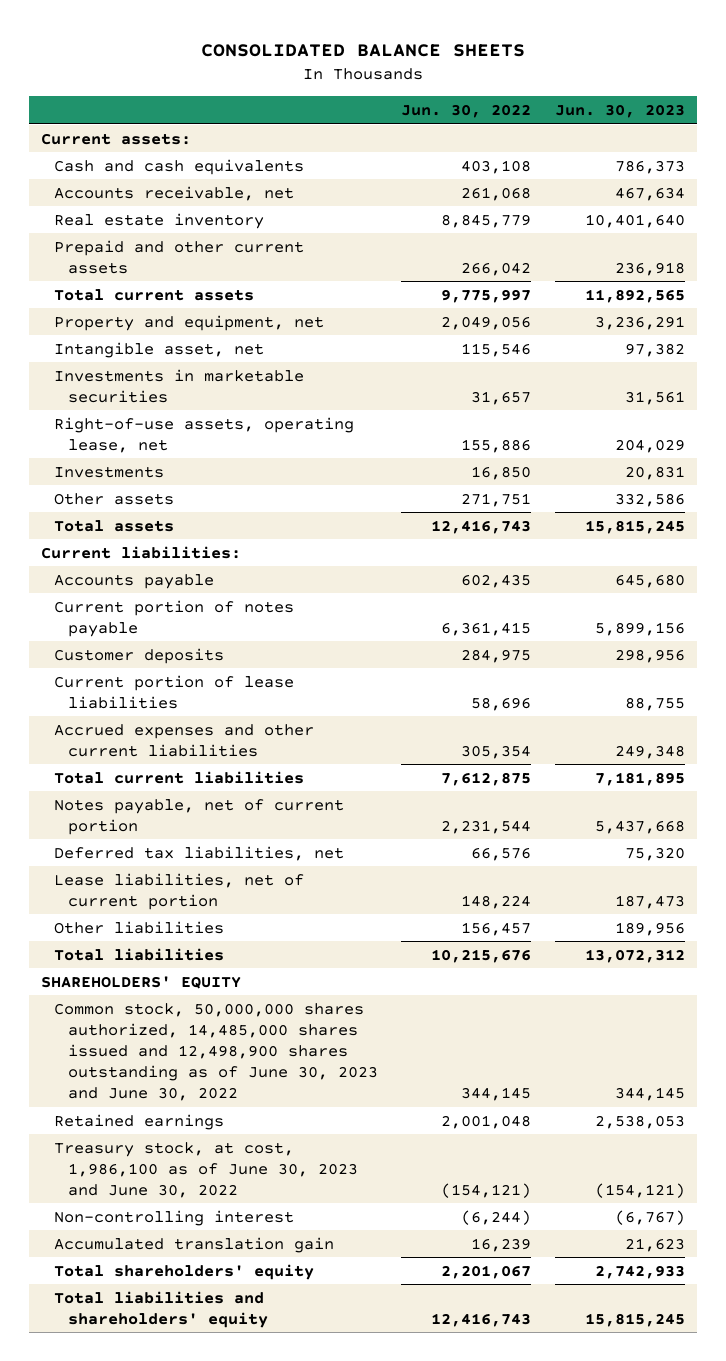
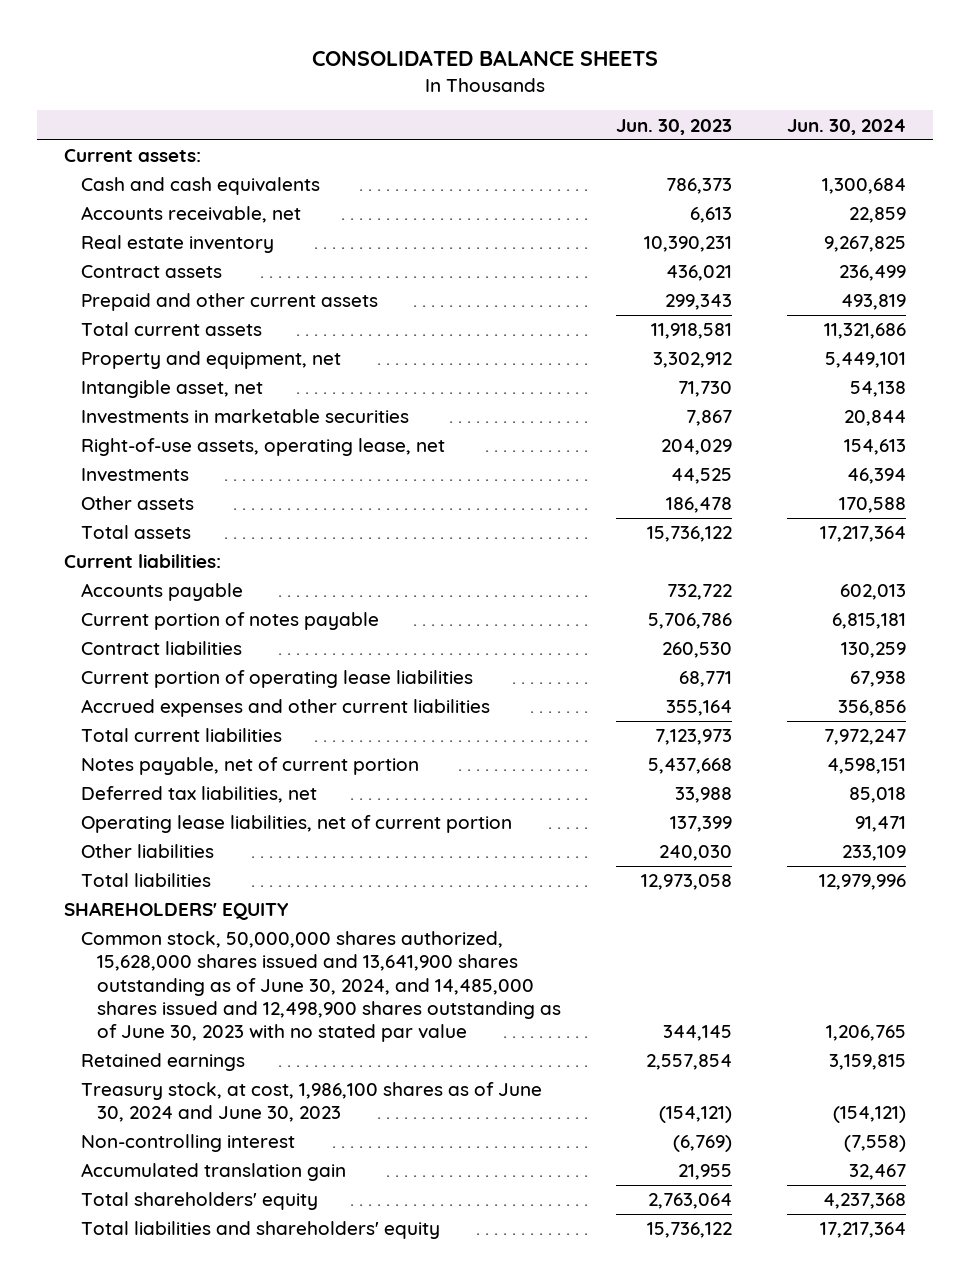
[401,103,532,118] Jun. 30, 2022 -> none
none -> [786,118,906,135] Jun. 30, 2024
[614,186,685,201] 467,634 -> [689,207,732,224] 6,613
[584,213,685,228] 10,401,640 -> [643,236,732,253] 10,390,231
none -> [80,265,222,279] Contract assets
[614,261,685,276] 236,918 -> [664,294,732,311] 299,343
[584,288,685,303] 11,892,565 -> [650,323,732,340] 11,918,581
[594,315,685,330] 3,236,291 -> [652,352,732,369] 3,302,912
[624,342,685,357] 97,382 -> [677,381,732,398] 71,730
[624,390,685,405] 31,561 -> [685,410,732,427] 7,867
[624,465,685,480] 20,831 -> [670,468,732,485] 44,525
[614,492,685,507] 332,586 -> [665,497,732,514] 186,478
[584,519,685,534] 15,815,245 -> [646,526,732,543] 15,736,122
[54,647,225,664] Customer deposits -> none
[614,573,685,588] 645,680 -> [666,584,732,601] 732,722
[594,621,685,636] 5,899,156 -> [647,613,732,630] 5,706,786
none -> [80,641,242,656] Contract liabilities
[54,674,295,709] Current portion of lease liabilities -> [80,670,473,689] Current portion of operating lease liabilities
[624,696,685,711] 88,755 -> [678,671,732,688] 68,771
[614,744,685,759] 249,348 -> [665,700,732,717] 355,164
[594,771,685,786] 7,181,895 -> [654,729,732,746] 7,123,973
[624,846,685,861] 75,320 -> [674,787,732,804] 33,988
[54,872,305,910] Lease liabilities, net of current portion -> [80,815,512,834] Operating lease liabilities, net of current portion
[614,894,685,909] 187,473 -> [669,816,732,833] 137,399
[614,921,685,936] 189,956 -> [658,845,732,862] 240,030
[584,948,685,963] 13,072,312 -> [640,874,732,891] 12,973,058
[54,1002,378,1102] Common stock, 50,000,000 shares authorized, 14,485,000 shares issued and 12,498,900 shares outstanding as of June 30, 2023 and June 30, 2022 -> [80,931,561,1042] Common stock, 50,000,000 shares authorized, 15,628,000 shares issued and 13,641,900 shares outstanding as of June 30, 2024, and 14,485,000 shares issued and 12,498,900 shares outstanding as of June 30, 2023 with no stated par value
[594,1114,685,1129] 2,538,053 -> [645,1054,732,1071] 2,557,854
[54,1141,358,1198] Treasury stock, at cost, 1,986,100 as of June 30, 2023 and June 30, 2022 -> [80,1082,542,1123] Treasury stock, at cost, 1,986,100 shares as of June 30, 2024 and June 30, 2023
[614,1209,685,1225] (6,767) -> [672,1135,732,1153] (6,769)
[624,1237,685,1252] 21,623 -> [677,1164,732,1181] 21,955
[594,1264,685,1279] 2,742,933 -> [647,1193,732,1210] 2,763,064
[584,1312,685,1327] 15,815,245 -> [646,1222,732,1239] 15,736,122

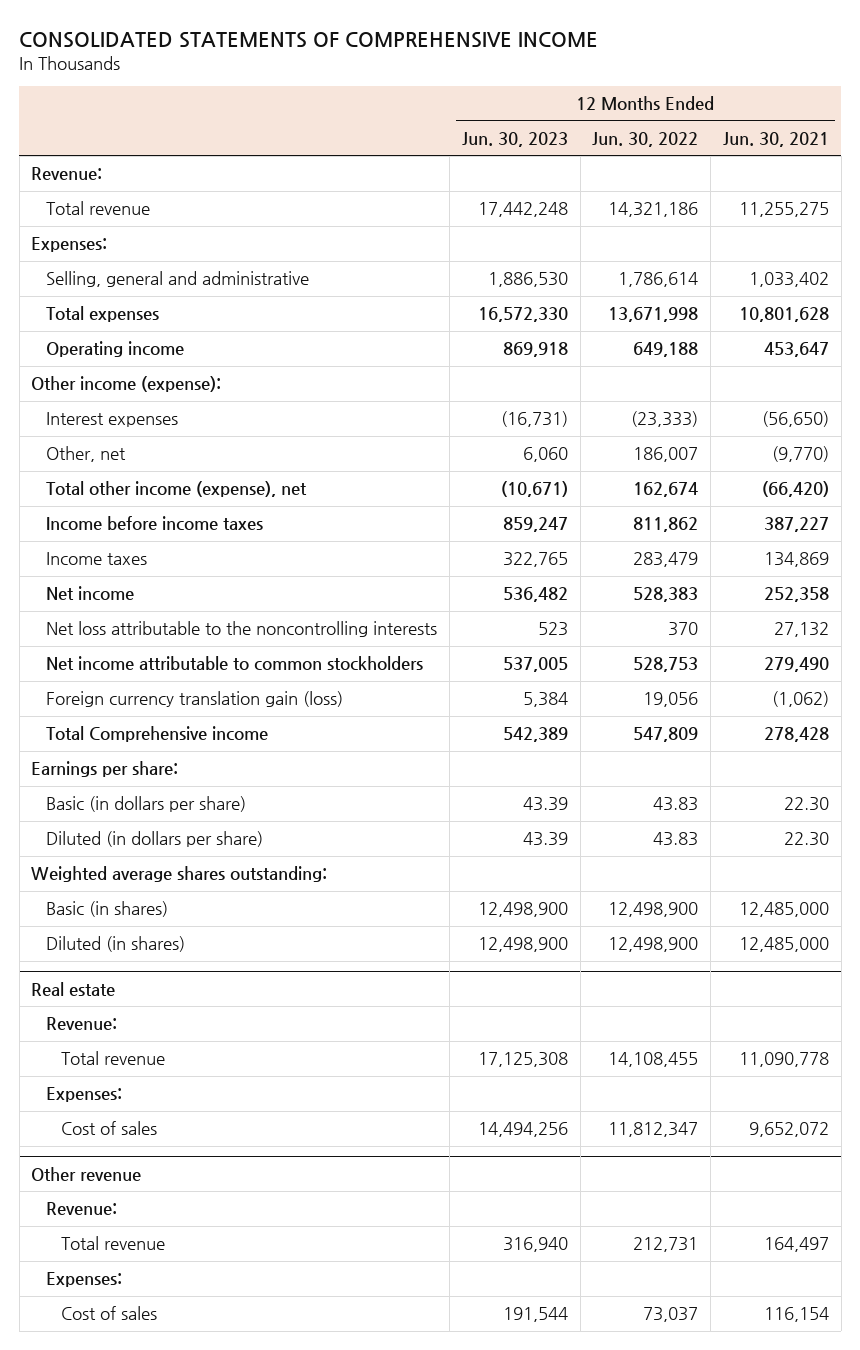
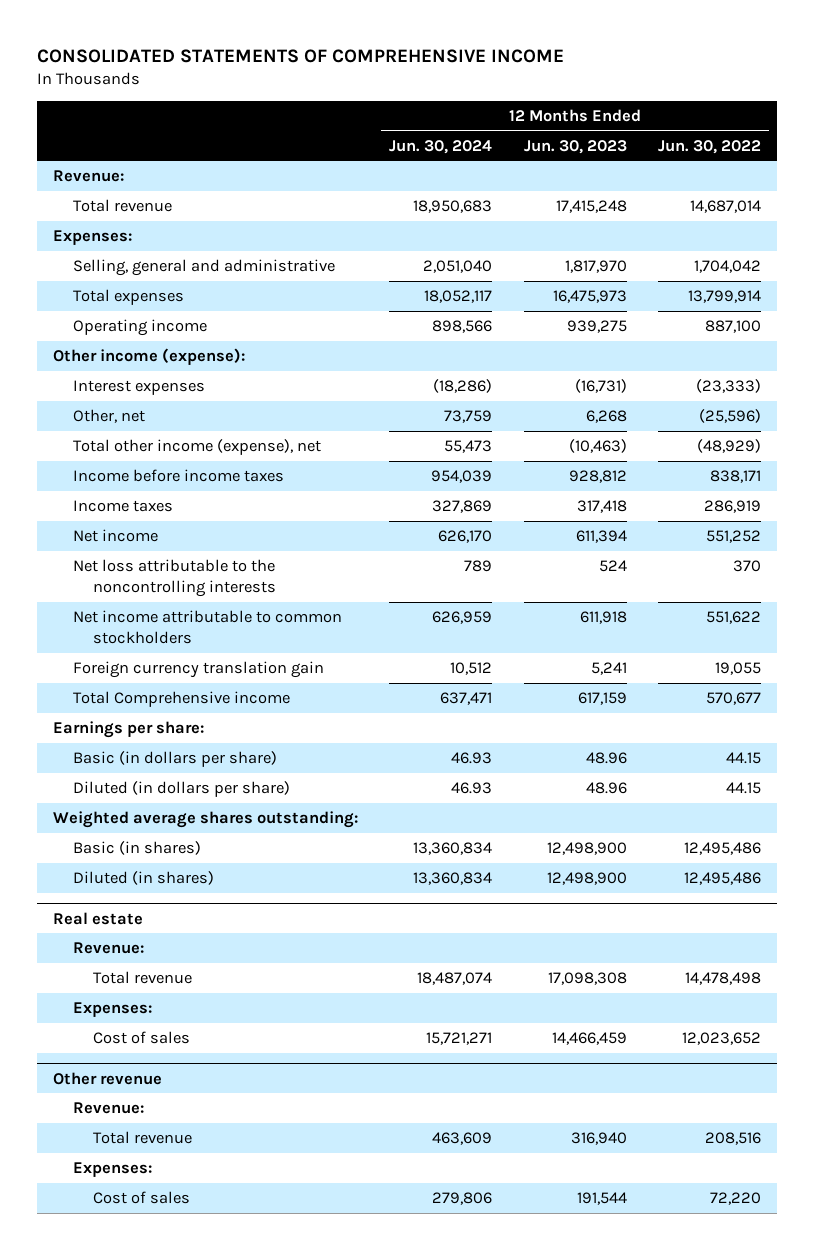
[722,131,829,147] Jun. 30, 2021 -> none
none -> [389,139,493,154] Jun. 30, 2024
[477,202,568,218] 17,442,248 -> [555,200,627,214] 17,415,248
[608,202,699,218] 14,321,186 -> [690,200,762,214] 14,687,014
[487,272,568,288] 1,886,530 -> [564,260,627,274] 1,817,970
[618,272,699,288] 1,786,614 -> [694,260,762,274] 1,704,042
[477,307,568,323] 16,572,330 -> [552,290,627,304] 16,475,973
[608,307,699,323] 13,671,998 -> [688,290,762,304] 13,799,914
[502,342,568,358] 869,918 -> [566,320,627,334] 939,275
[633,342,699,358] 649,188 -> [705,320,762,334] 887,100
[522,447,568,463] 6,060 -> [585,410,627,424] 6,268
[633,447,699,463] 186,007 -> [699,409,762,424] (25,596)
[500,481,568,498] (10,671) -> [568,439,627,454] (10,463)
[633,482,699,498] 162,674 -> [697,439,762,454] (48,929)
[502,517,568,533] 859,247 -> [568,470,627,484] 928,812
[633,517,699,533] 811,862 -> [710,470,762,484] 838,171
[502,552,568,568] 322,765 -> [576,500,627,514] 317,418
[633,552,699,568] 283,479 -> [704,500,762,514] 286,919
[502,587,568,603] 536,482 -> [575,530,627,544] 611,394
[633,587,699,603] 528,383 -> [706,530,762,544] 551,252
[537,622,568,637] 523 -> [598,560,627,573] 524
[502,657,568,673] 537,005 -> [579,611,627,625] 611,918
[633,657,699,673] 528,753 -> [706,611,762,625] 551,622
[46,691,344,708] Foreign currency translation gain (loss) -> [72,661,324,679] Foreign currency translation gain
[522,692,568,708] 5,384 -> [590,662,627,676] 5,241
[643,692,699,708] 19,056 -> [715,662,762,676] 19,055
[502,727,568,743] 542,389 -> [577,692,627,706] 617,159
[633,727,699,743] 547,809 -> [706,692,762,706] 570,677
[522,797,568,812] 43.39 -> [585,752,627,765] 48.96
[653,797,699,812] 43.83 -> [726,752,762,765] 44.15
[522,832,568,847] 43.39 -> [585,782,627,795] 48.96
[653,832,699,847] 43.83 -> [726,782,762,795] 44.15
[608,902,699,918] 12,498,900 -> [684,842,762,856] 12,495,486
[608,937,699,953] 12,498,900 -> [684,872,762,886] 12,495,486
[477,1052,568,1068] 17,125,308 -> [547,972,627,986] 17,098,308
[608,1052,699,1068] 14,108,455 -> [685,972,762,986] 14,478,498
[477,1122,568,1138] 14,494,256 -> [551,1032,627,1046] 14,466,459
[608,1122,699,1138] 11,812,347 -> [682,1032,762,1046] 12,023,652
[633,1237,699,1253] 212,731 -> [705,1132,762,1146] 208,516
[643,1307,699,1323] 73,037 -> [710,1192,762,1206] 72,220

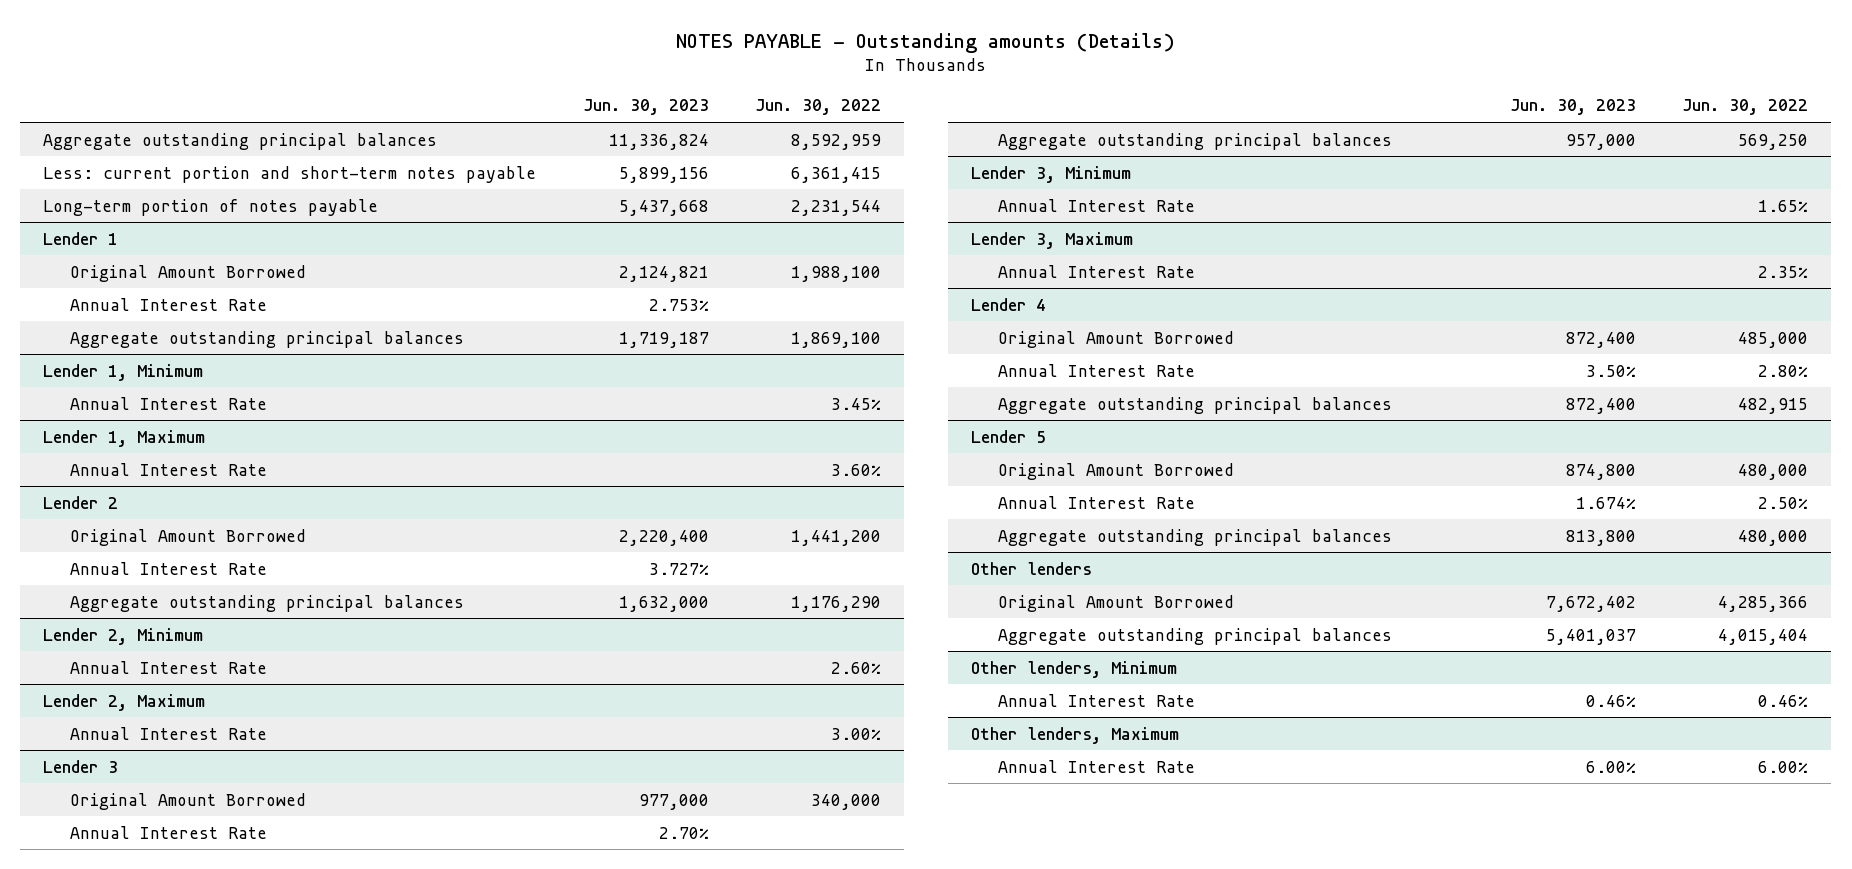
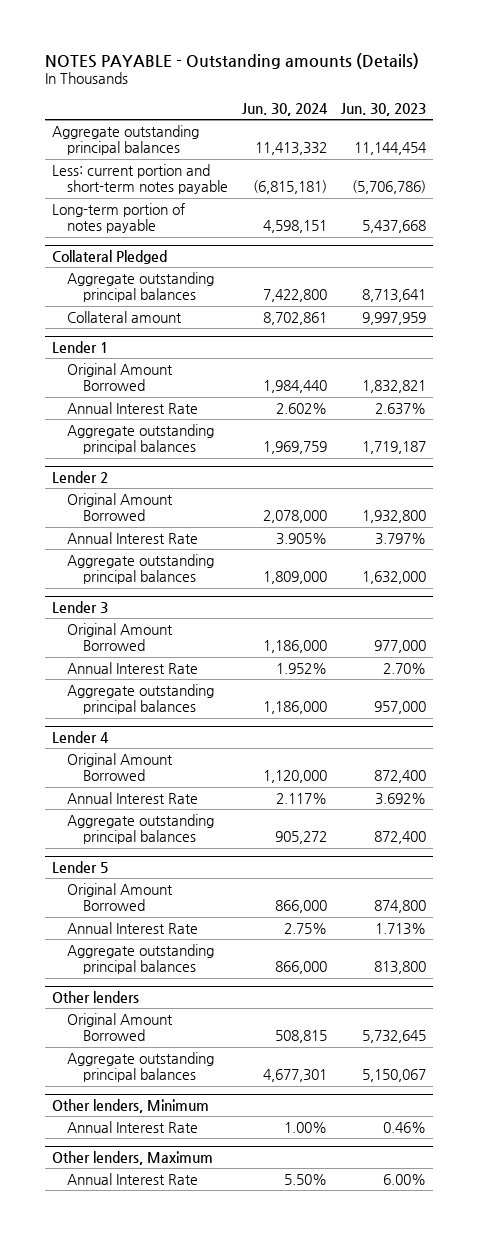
[754,99,881,116] Jun. 30, 2022 -> none
none -> [242,102,329,116] Jun. 30, 2024
[608,133,709,150] 11,336,824 -> [354,141,428,155] 11,144,454
[618,166,709,183] 5,899,156 -> [352,179,427,194] (5,706,786)
none -> [51,249,167,264] Collateral Pledged
none -> [67,271,215,302] Aggregate outstanding principal balances
none -> [67,310,183,323] Collateral amount
[618,265,709,282] 2,124,821 -> [362,379,427,393] 1,832,821
[648,298,709,311] 2.753% -> [375,402,427,415] 2.637%
[43,363,204,381] Lender 1, Minimum -> none
[70,396,268,410] Annual Interest Rate -> none
[43,429,206,447] Lender 1, Maximum -> none
[70,462,268,476] Annual Interest Rate -> none
[618,529,709,546] 2,220,400 -> [362,509,427,523] 1,932,800
[648,562,709,575] 3.727% -> [375,532,427,545] 3.797%
[43,627,204,645] Lender 2, Minimum -> none
[70,660,268,674] Annual Interest Rate -> none
[43,693,206,711] Lender 2, Maximum -> none
[70,726,268,740] Annual Interest Rate -> none
[970,165,1131,183] Lender 3, Minimum -> none
[997,198,1195,212] Annual Interest Rate -> none
[970,231,1133,249] Lender 3, Maximum -> none
[997,264,1195,278] Annual Interest Rate -> none
[1586,364,1637,377] 3.50% -> [375,792,427,805] 3.692%
[1576,496,1637,509] 1.674% -> [375,922,427,935] 1.713%
[1546,595,1637,612] 7,672,402 -> [362,1029,427,1043] 5,732,645
[1546,628,1637,645] 5,401,037 -> [362,1068,427,1082] 5,150,067

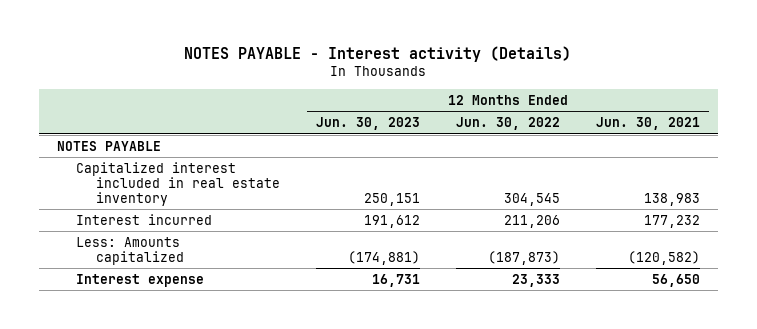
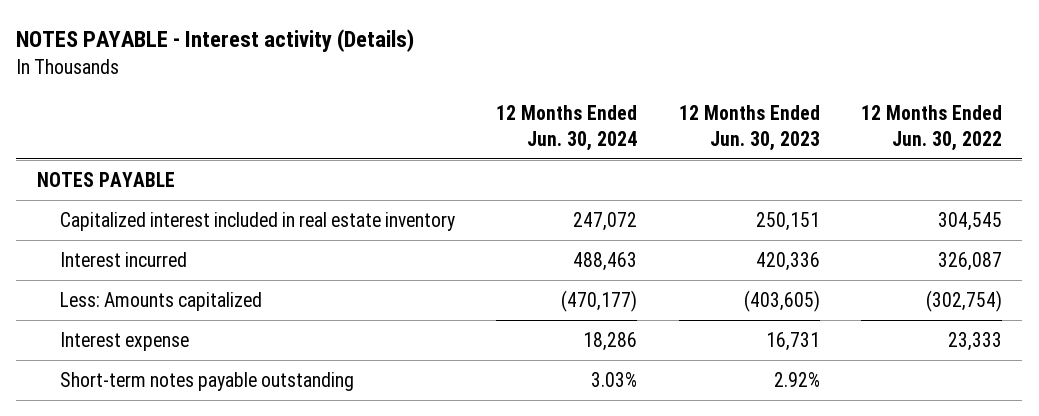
[595,117,700,131] Jun. 30, 2021 -> none
none -> [496,105,638,151] 12 Months Ended Jun. 30, 2024
[363,214,420,228] 191,612 -> [755,251,820,271] 420,336
[503,214,560,228] 211,206 -> [937,251,1002,271] 326,087
[347,250,420,265] (174,881) -> [743,289,820,312] (403,605)
[487,250,560,265] (187,873) -> [925,289,1002,312] (302,754)
none -> [59,371,354,391] Short-term notes payable outstanding

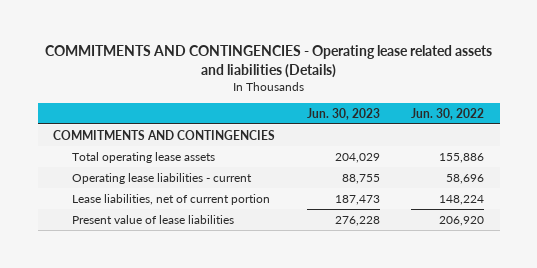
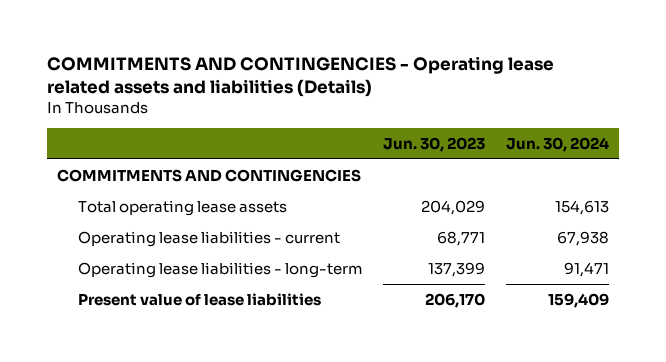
[411,107,485,120] Jun. 30, 2022 -> none
none -> [505,136,609,152] Jun. 30, 2024
[341,173,380,184] 88,755 -> [437,230,486,246] 68,771
[72,193,271,205] Lease liabilities, net of current portion -> [78,261,364,278] Operating lease liabilities - long-term
[334,194,380,205] 187,473 -> [428,261,486,277] 137,399
[334,215,380,226] 276,228 -> [425,292,486,308] 206,170

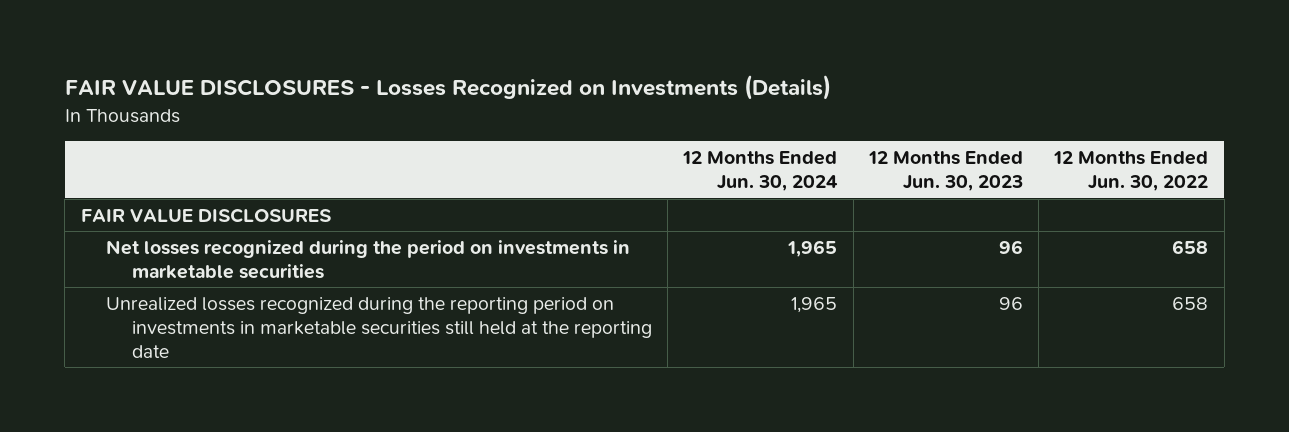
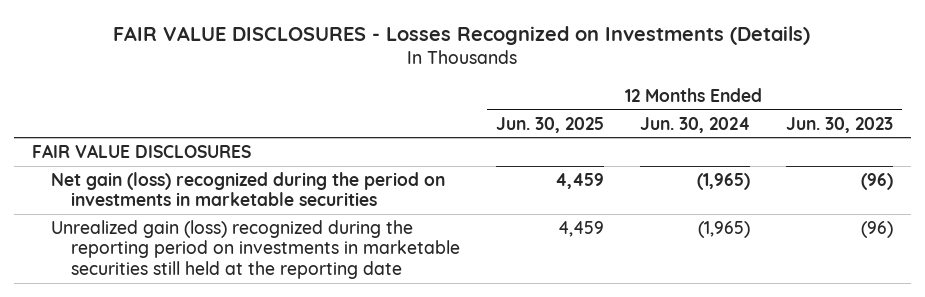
[1053,151,1209,192] 12 Months Ended Jun. 30, 2022 -> none
none -> [495,116,604,133] Jun. 30, 2025
[106,239,631,279] Net losses recognized during the period on investments in marketable securities -> [51,172,446,207] Net gain (loss) recognized during the period on investments in marketable securities
[787,239,838,257] 1,965 -> [696,173,750,191] (1,965)
[998,239,1023,254] 96 -> [860,173,893,191] (96)
[106,296,652,358] Unrealized losses recognized during the reporting period on investments in marketable securities still held at the reporting date -> [51,220,460,279] Unrealized gain (loss) recognized during the reporting period on investments in marketable securities still held at the reporting date
[791,296,838,313] 1,965 -> [697,221,750,239] (1,965)
[998,296,1023,310] 96 -> [860,221,893,239] (96)

